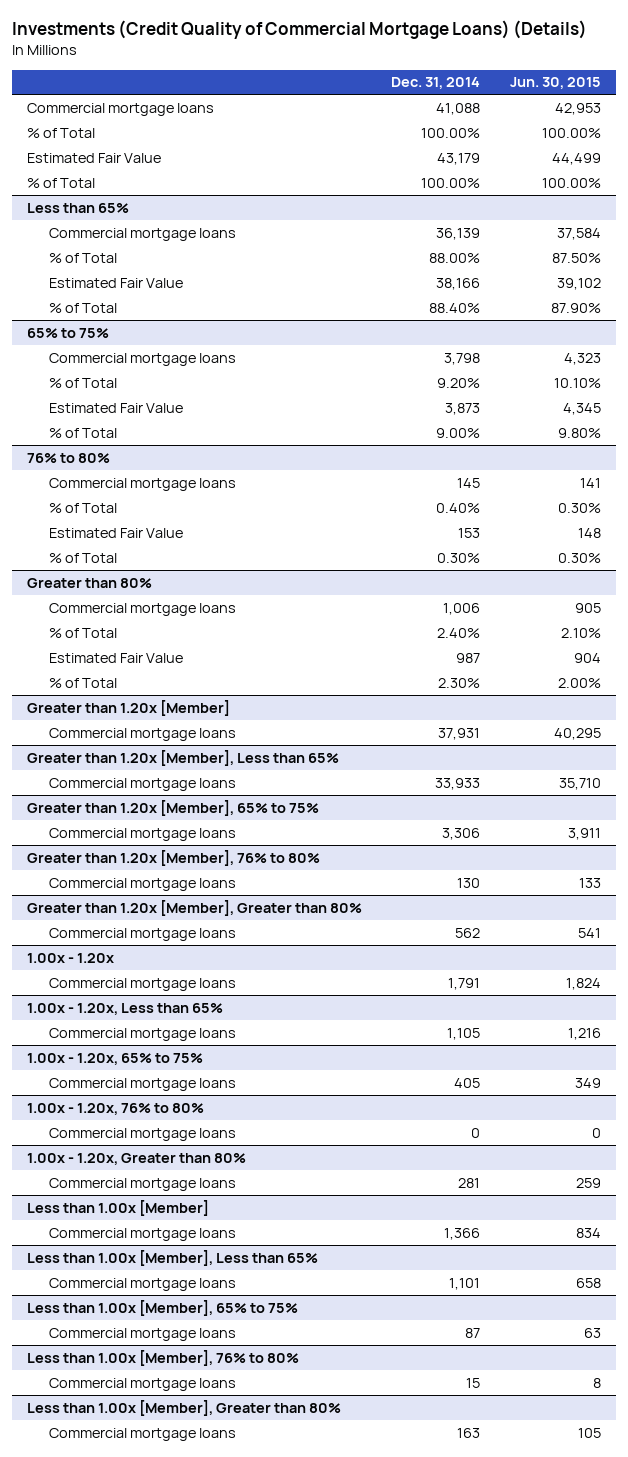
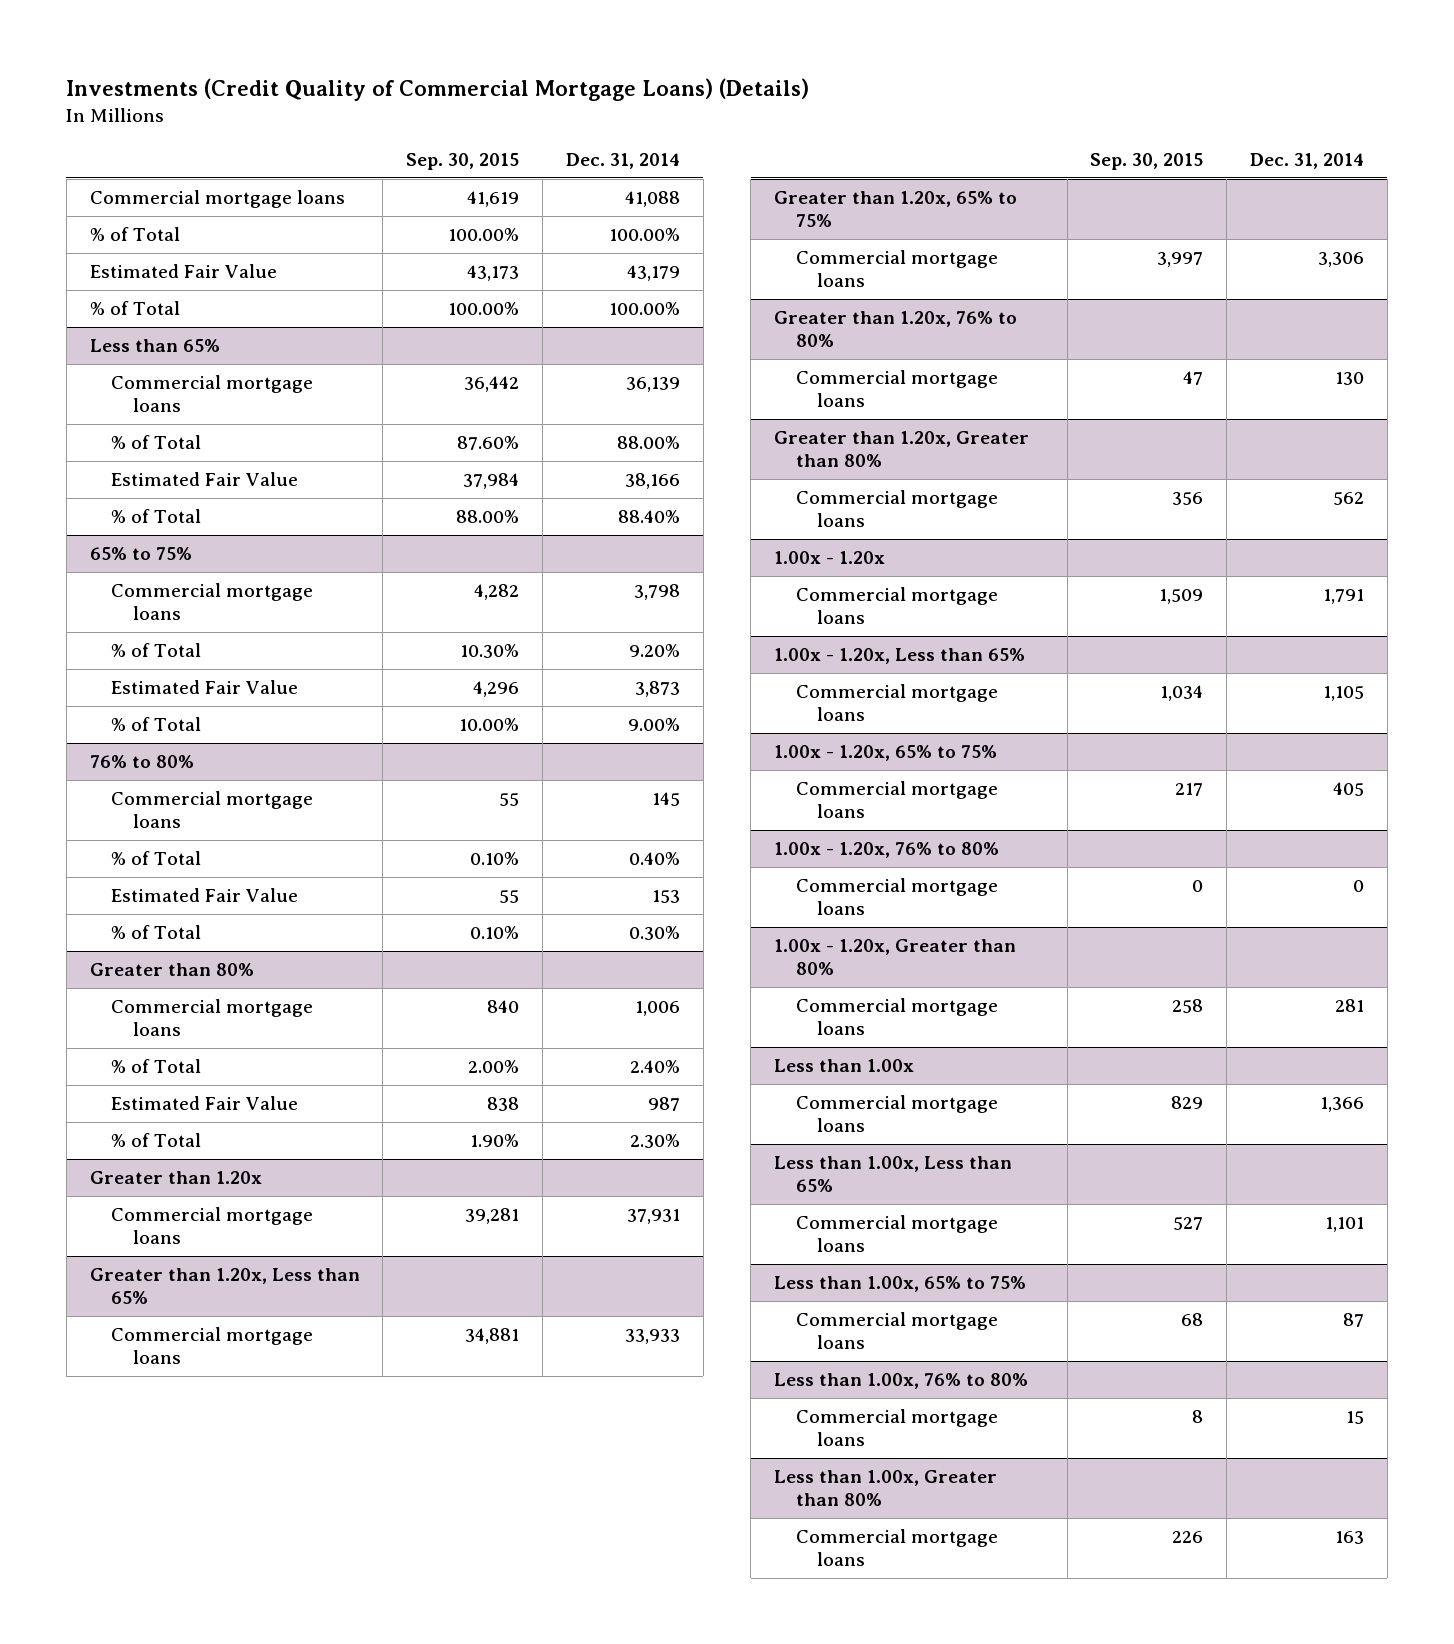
[510,77,602,90] Jun. 30, 2015 -> none
none -> [406,152,520,170] Sep. 30, 2015
[26,699,230,716] Greater than 1.20x [Member] -> [89,1171,262,1185] Greater than 1.20x
[26,749,339,766] Greater than 1.20x [Member], Less than 65% -> [89,1268,360,1305] Greater than 1.20x, Less than 65%
[26,799,319,816] Greater than 1.20x [Member], 65% to 75% -> [773,191,1017,228] Greater than 1.20x, 65% to 75%
[26,849,320,866] Greater than 1.20x [Member], 76% to 80% -> [773,311,1017,348] Greater than 1.20x, 76% to 80%
[26,899,362,916] Greater than 1.20x [Member], Greater than 80% -> [773,431,1029,468] Greater than 1.20x, Greater than 80%
[26,1199,209,1216] Less than 1.00x [Member] -> [773,1059,914,1073] Less than 1.00x
[26,1249,318,1266] Less than 1.00x [Member], Less than 65% -> [773,1156,1012,1193] Less than 1.00x, Less than 65%
[26,1299,298,1316] Less than 1.00x [Member], 65% to 75% -> [773,1276,1026,1293] Less than 1.00x, 65% to 75%
[26,1349,299,1366] Less than 1.00x [Member], 76% to 80% -> [773,1373,1028,1390] Less than 1.00x, 76% to 80%
[26,1399,341,1416] Less than 1.00x [Member], Greater than 80% -> [773,1470,997,1507] Less than 1.00x, Greater than 80%

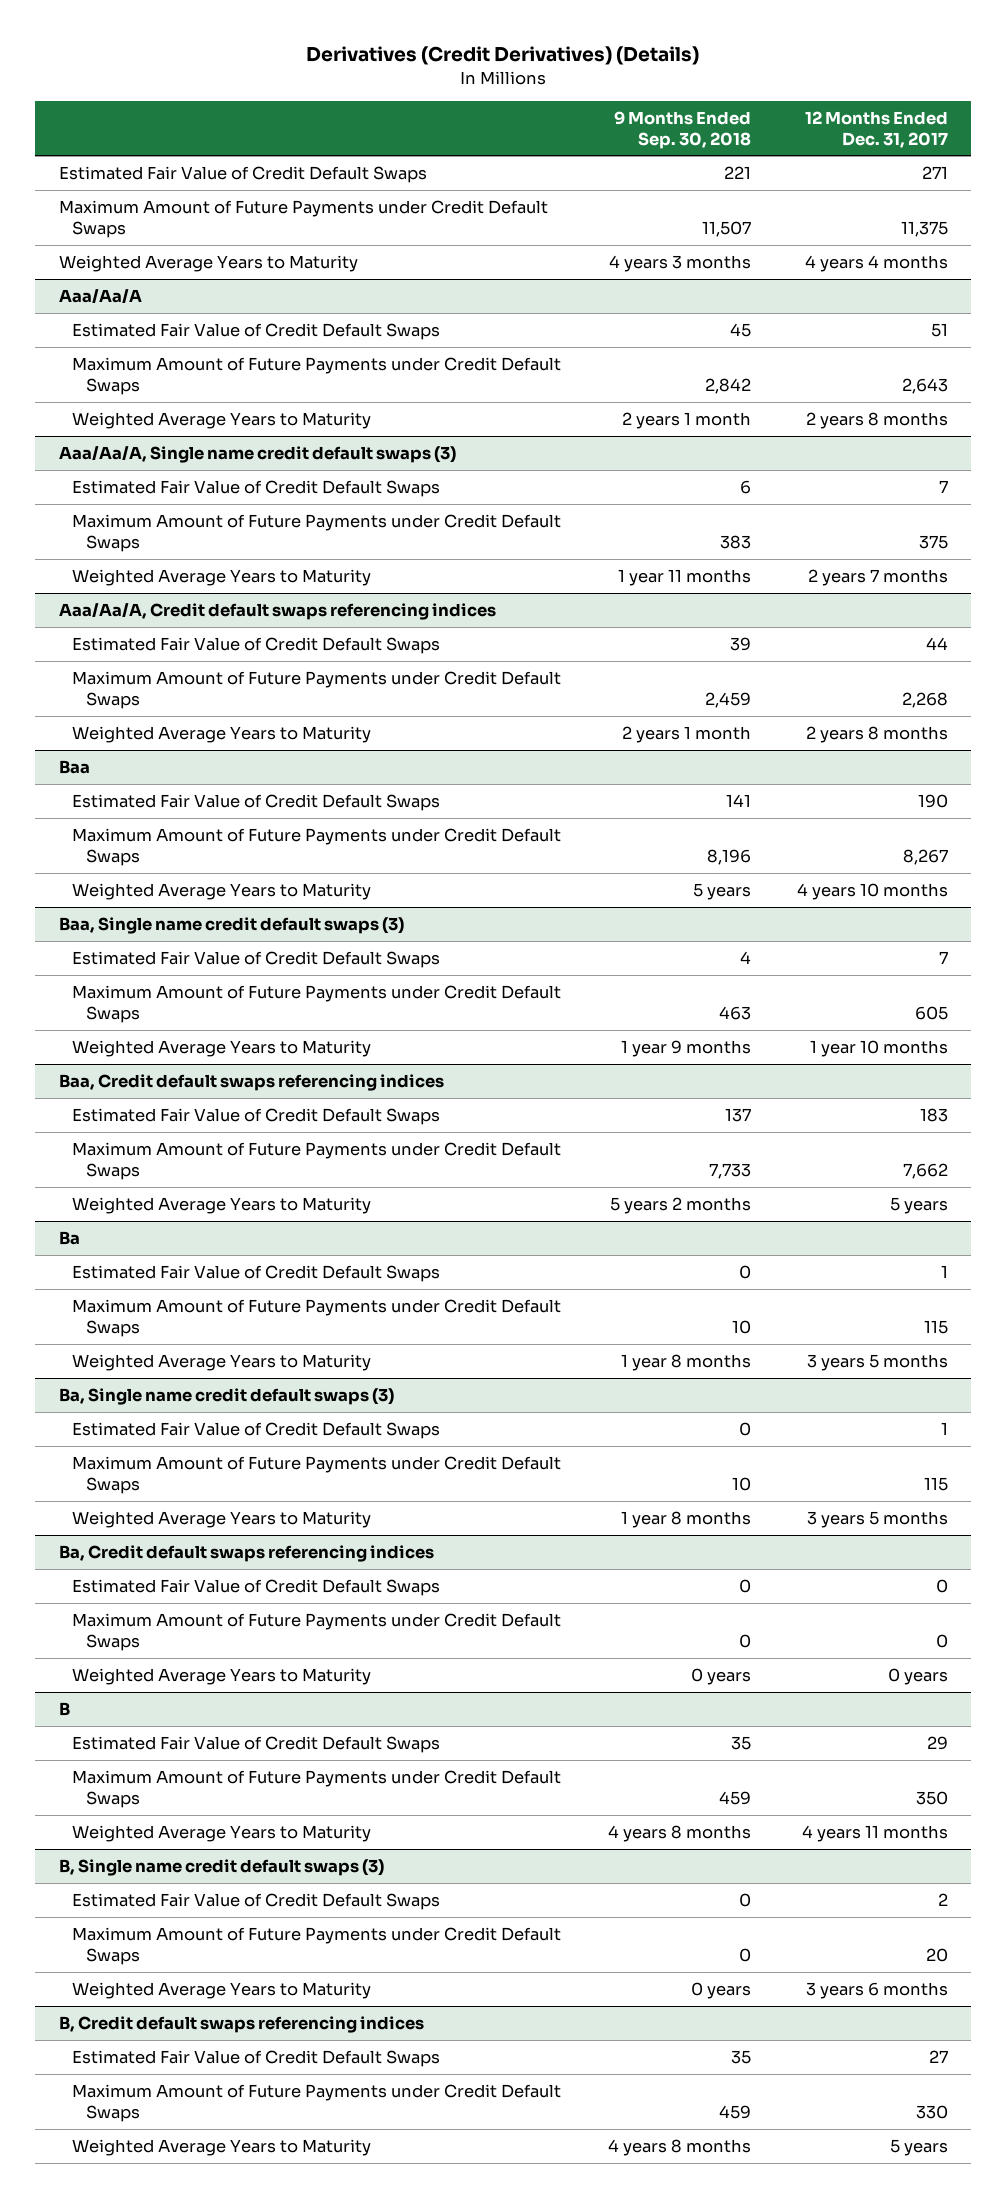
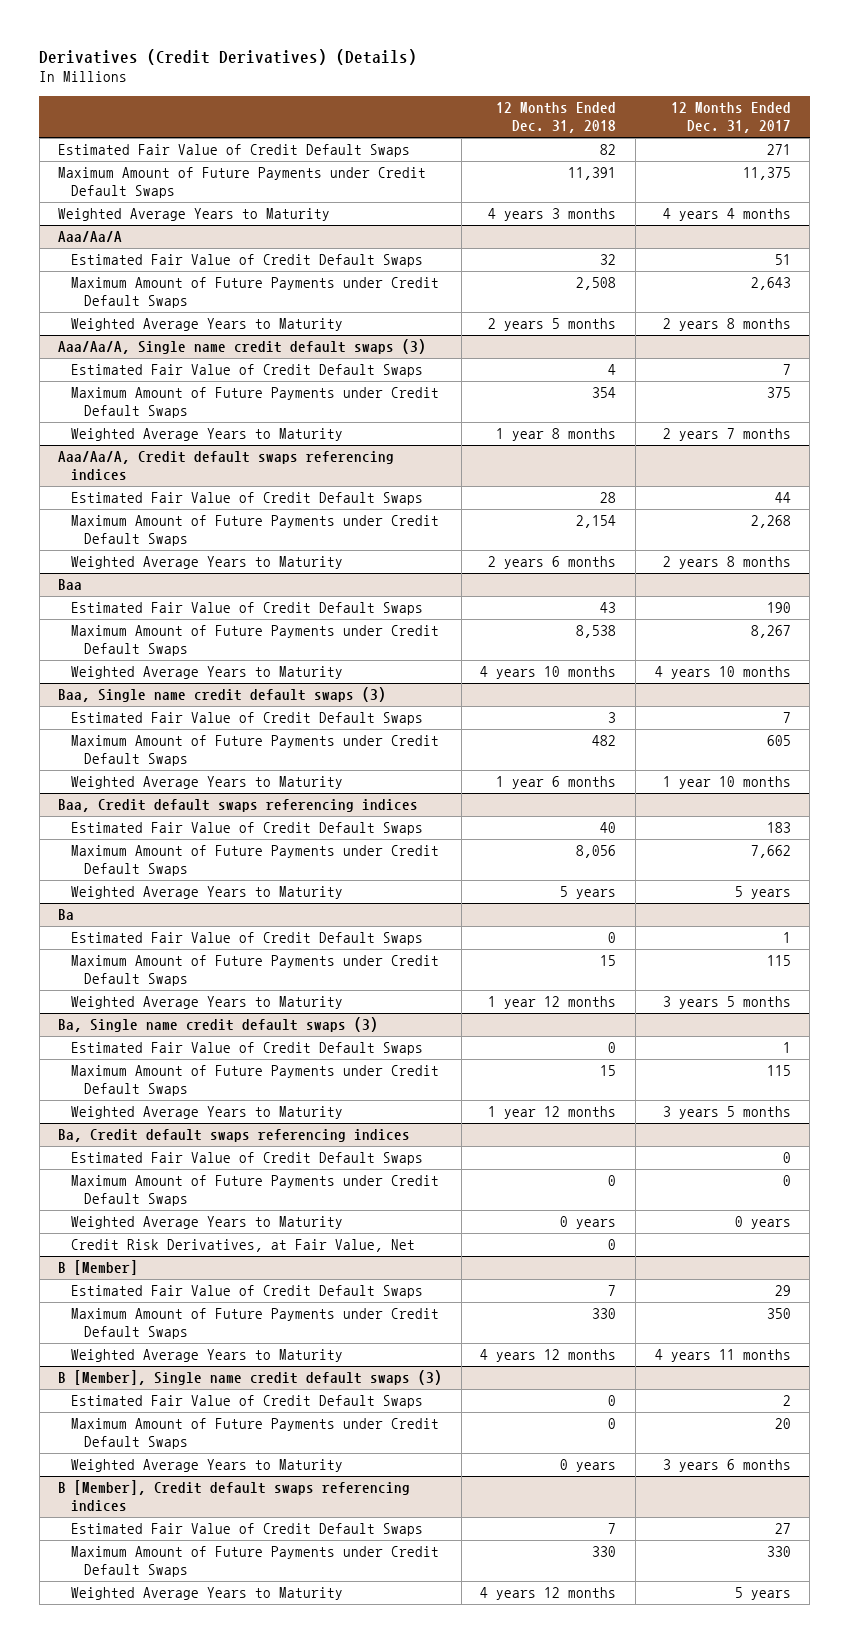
[613,110,751,149] 9 Months Ended Sep. 30, 2018 -> none
none -> [496,101,617,134] 12 Months Ended Dec. 31, 2018
none -> [71,1239,416,1253] Credit Risk Derivatives, at Fair Value, Net
[58,1701,70,1716] B -> [58,1260,139,1276] B [Member]
[58,1858,384,1876] B, Single name credit default swaps (3) -> [58,1370,443,1386] B [Member], Single name credit default swaps (3)
[58,2015,424,2033] B, Credit default swaps referencing indices -> [58,1480,411,1512] B [Member], Credit default swaps referencing indices

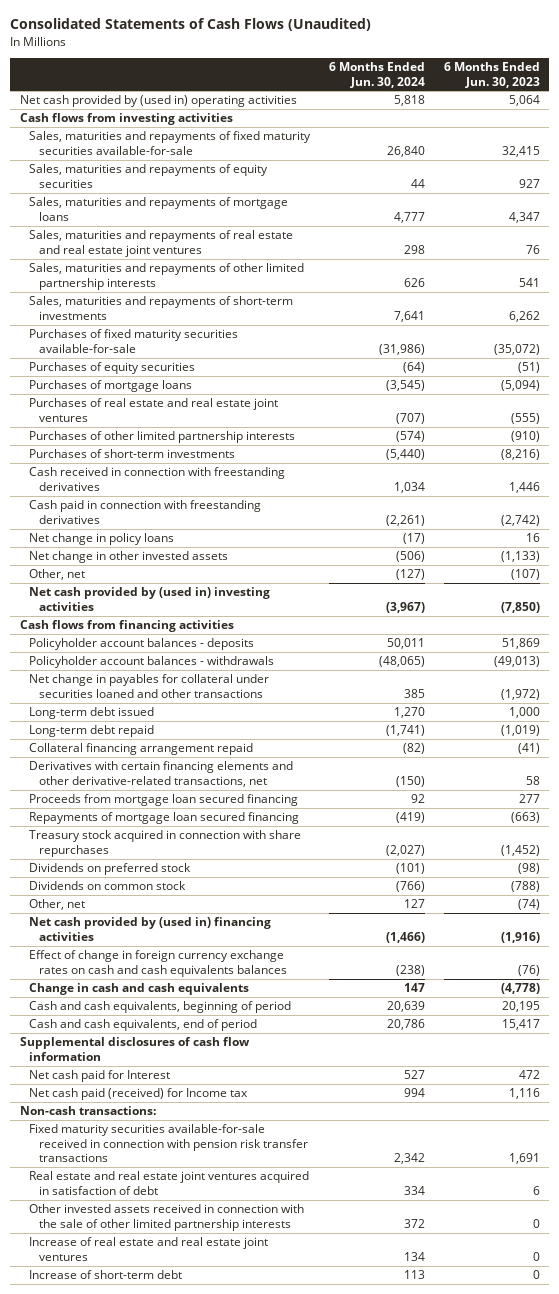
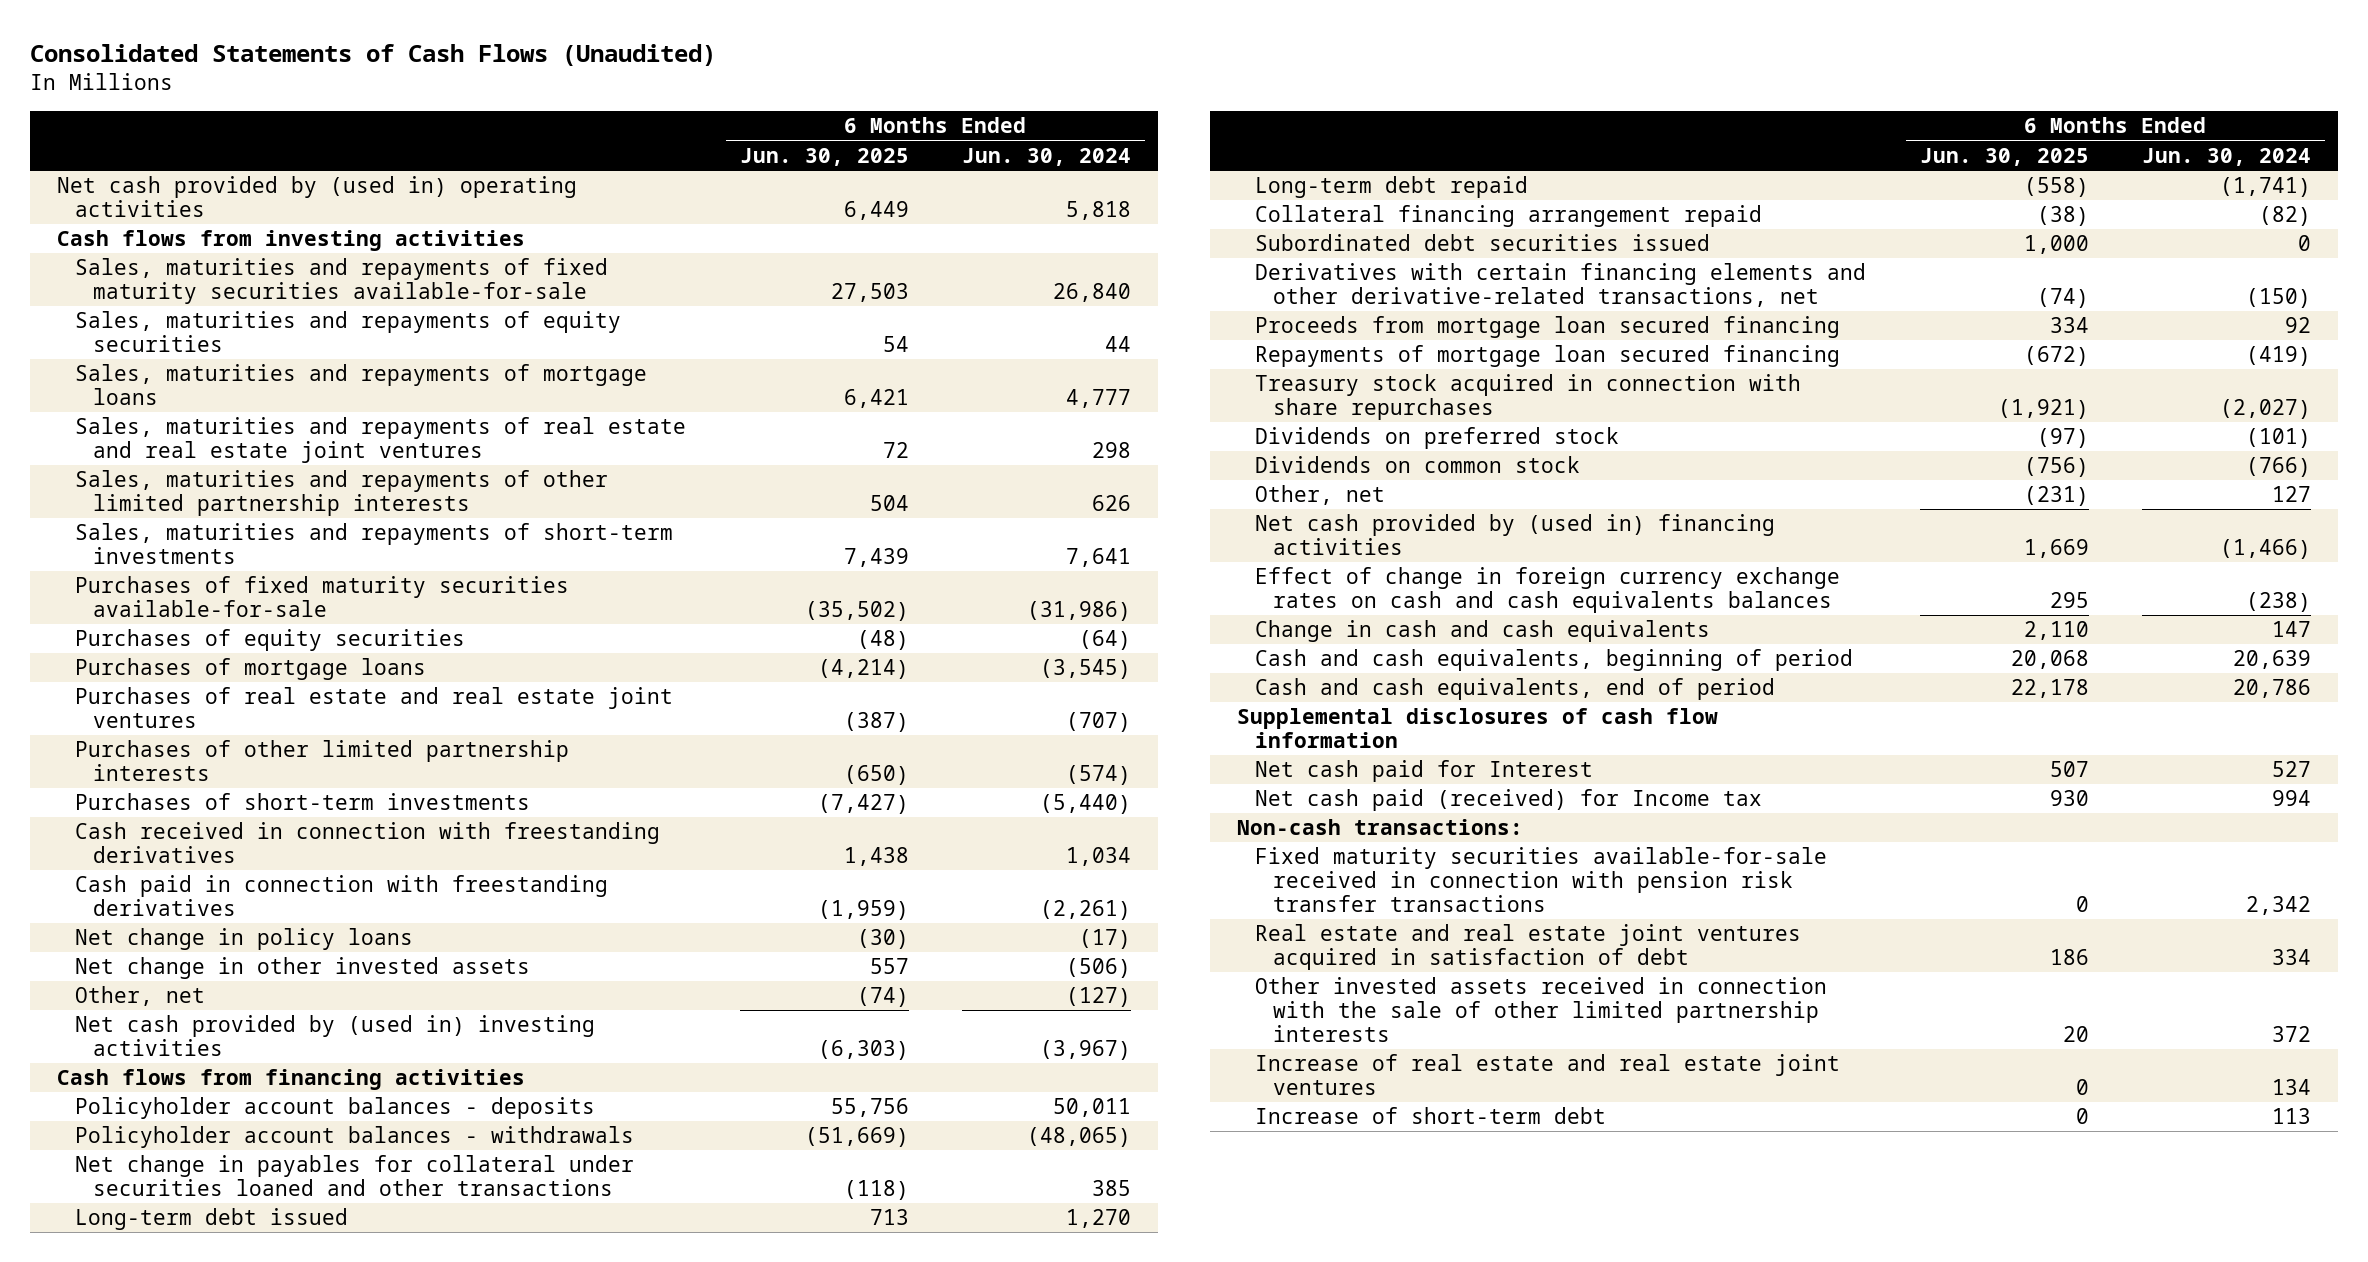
[443,62,540,88] 6 Months Ended Jun. 30, 2023 -> none
none -> [739,147,909,166] Jun. 30, 2025
none -> [1255,234,1711,252] Subordinated debt securities issued

